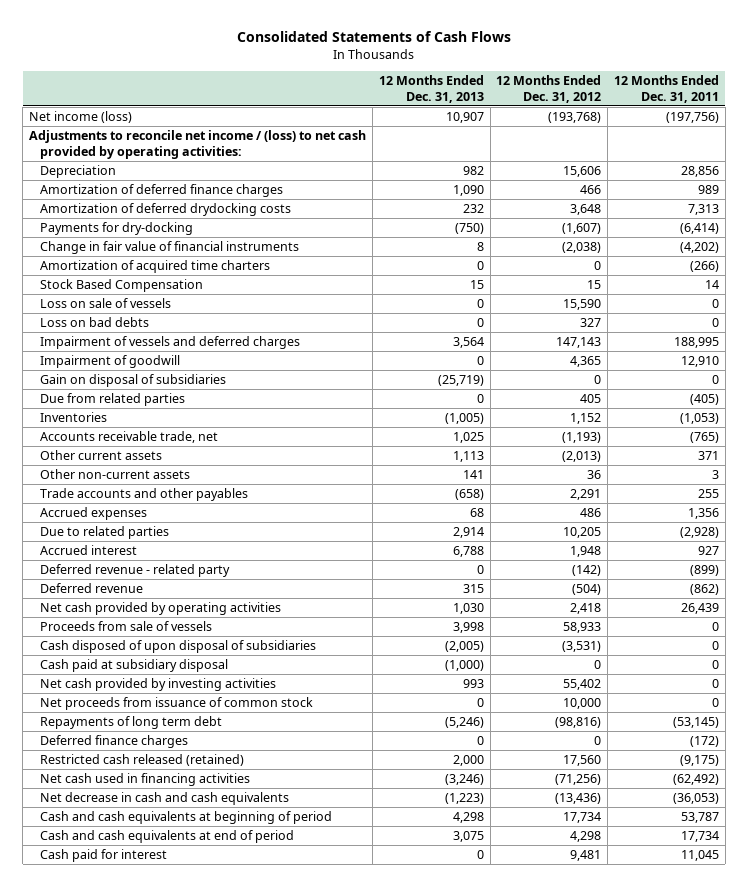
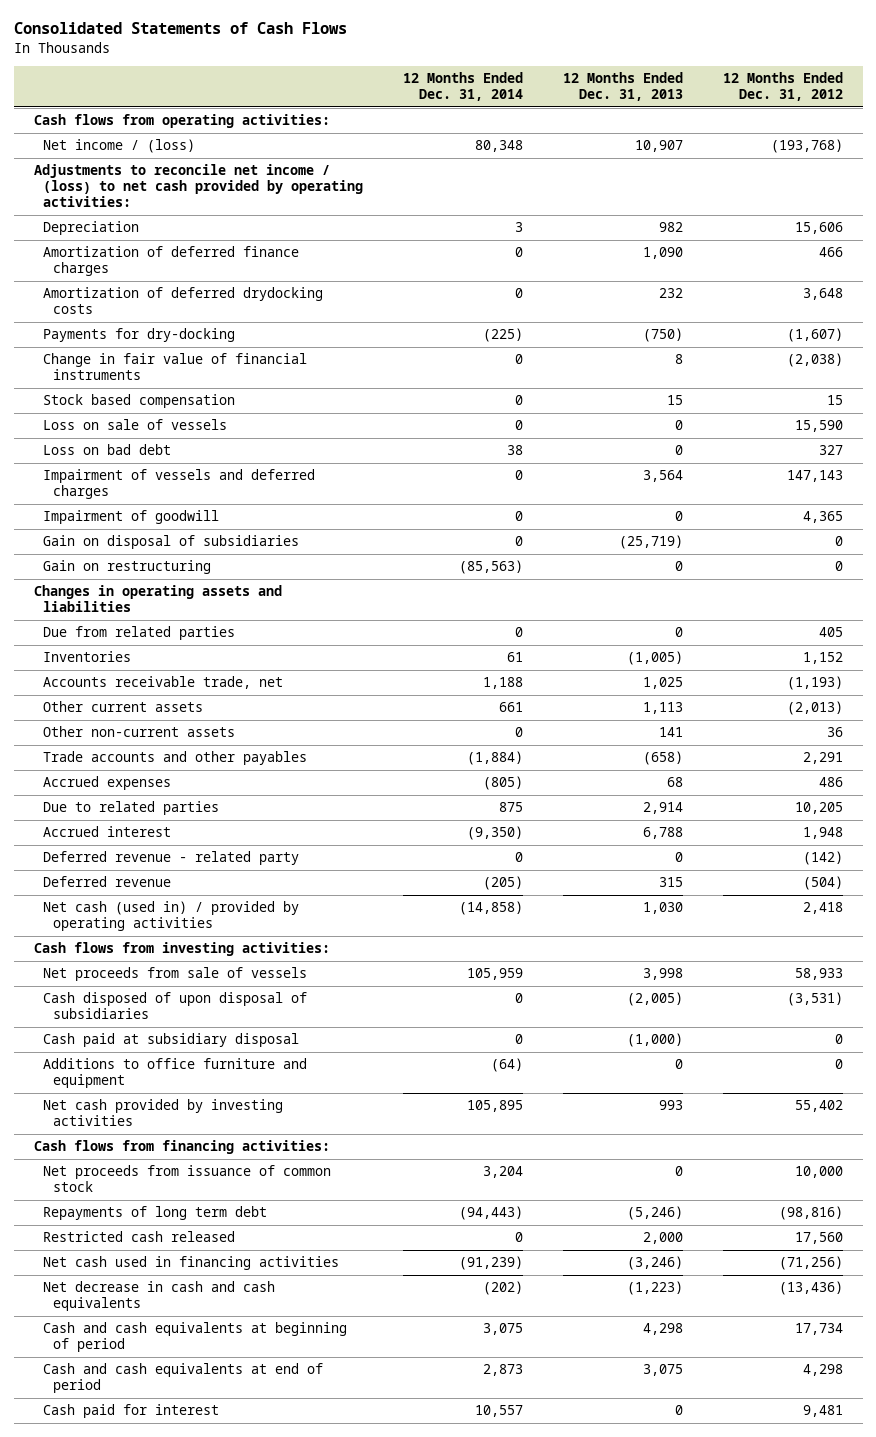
[613,74,719,103] 12 Months Ended Dec. 31, 2011 -> none
none -> [403,72,524,102] 12 Months Ended Dec. 31, 2014
none -> [33,114,330,129] Cash flows from operating activities:
[29,111,133,124] Net income (loss) -> [43,139,196,154] Net income / (loss)
[39,260,270,274] Amortization of acquired time charters -> none
[39,279,203,293] Stock Based Compensation -> [43,394,236,409] Stock based compensation
[39,317,149,328] Loss on bad debts -> [43,444,172,456] Loss on bad debt
none -> [43,560,212,575] Gain on restructuring
none -> [33,585,282,613] Changes in operating assets and liabilities
[39,602,281,616] Net cash provided by operating activities -> [43,901,300,932] Net cash (used in) / provided by operating activities
none -> [33,942,330,957] Cash flows from investing activities:
[39,621,212,632] Proceeds from sale of vessels -> [43,967,308,982] Net proceeds from sale of vessels
none -> [43,1058,308,1089] Additions to office furniture and equipment
none -> [33,1140,330,1155] Cash flows from financing activities:
[39,735,188,749] Deferred finance charges -> none
[39,754,244,767] Restricted cash released (retained) -> [43,1231,236,1243] Restricted cash released

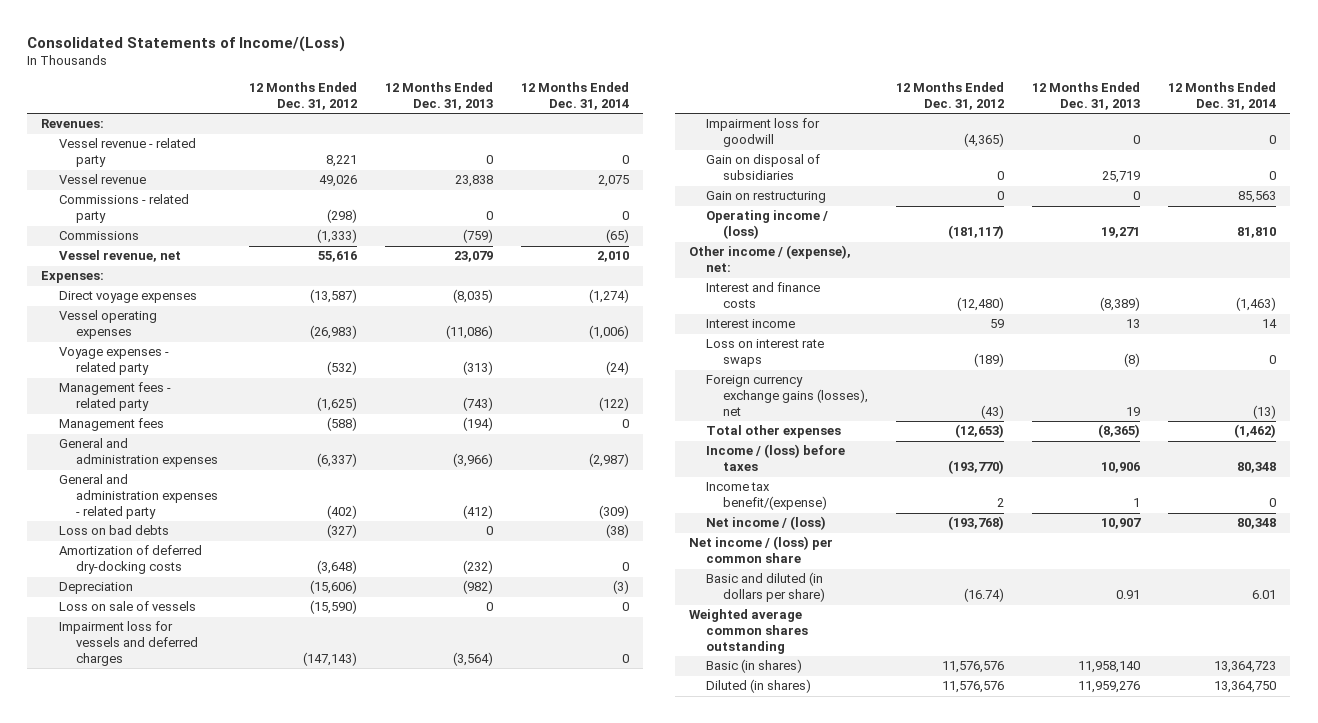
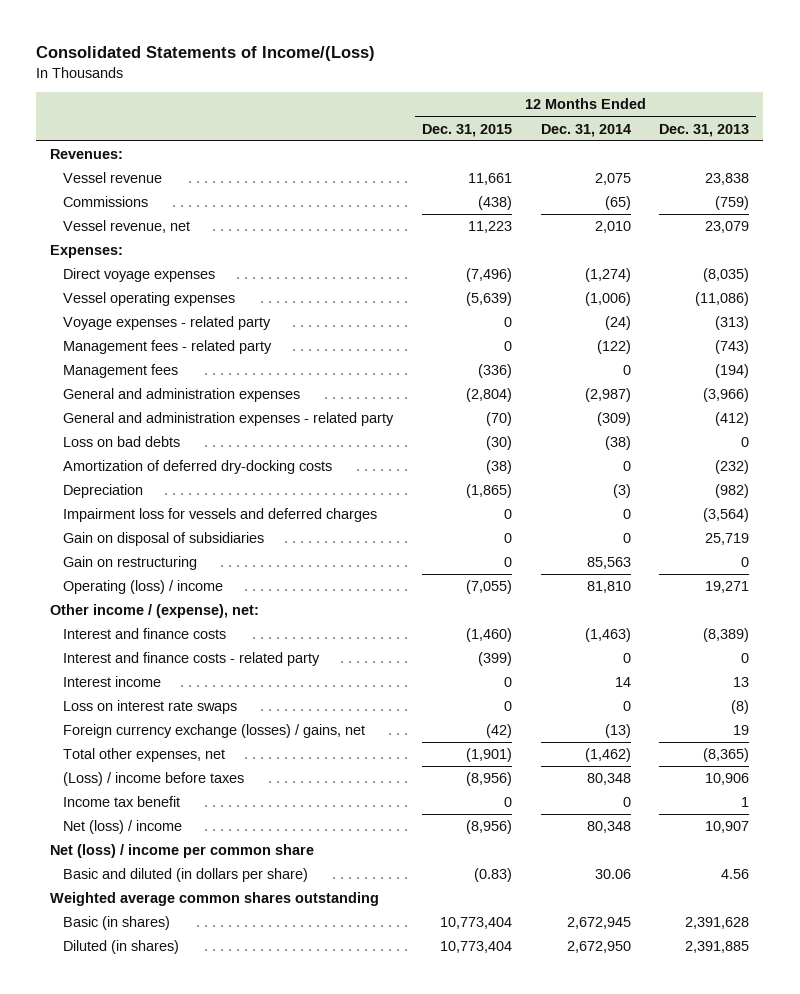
[248,82,357,111] 12 Months Ended Dec. 31, 2012 -> none
none -> [421,123,512,137] Dec. 31, 2015
[58,138,196,168] Vessel revenue - related party -> none
[58,194,189,224] Commissions - related party -> none
[58,601,196,612] Loss on sale of vessels -> none
[705,118,820,148] Impairment loss for goodwill -> none
[705,210,828,240] Operating income / (loss) -> [63,580,224,595] Operating (loss) / income
none -> [63,652,321,667] Interest and finance costs - related party
[705,375,869,417] Foreign currency exchange gains (losses), net -> [63,724,366,739] Foreign currency exchange (losses) / gains, net
[705,425,841,439] Total other expenses -> [63,748,226,763] Total other expenses, net
[705,444,845,472] Income / (loss) before taxes -> [63,772,245,787] (Loss) / income before taxes
[705,482,828,511] Income tax benefit/(expense) -> [63,796,181,808] Income tax benefit
[705,516,826,531] Net income / (loss) -> [63,820,183,835] Net (loss) / income
[688,536,833,564] Net income / (loss) per common share -> [50,844,315,859] Net (loss) / income per common share
[1116,590,1141,600] 0.91 -> [721,869,750,880] 4.56
[1252,590,1277,600] 6.01 -> [594,869,631,880] 30.06
[1078,661,1141,674] 11,958,140 -> [685,917,750,930] 2,391,628
[1214,661,1277,674] 13,364,723 -> [566,917,631,930] 2,672,945
[1078,681,1141,694] 11,959,276 -> [685,941,750,954] 2,391,885
[1214,681,1277,694] 13,364,750 -> [566,941,631,954] 2,672,950

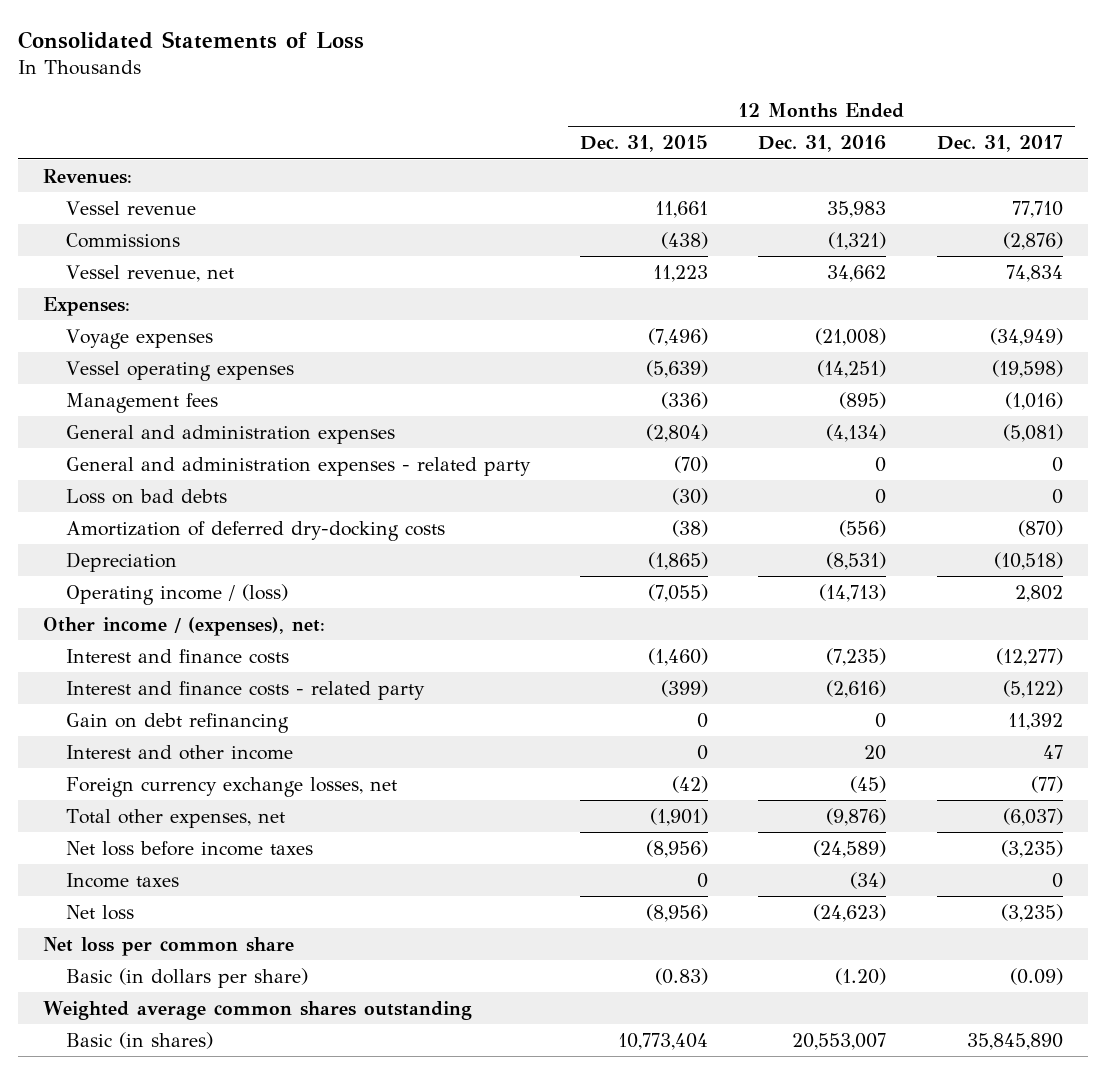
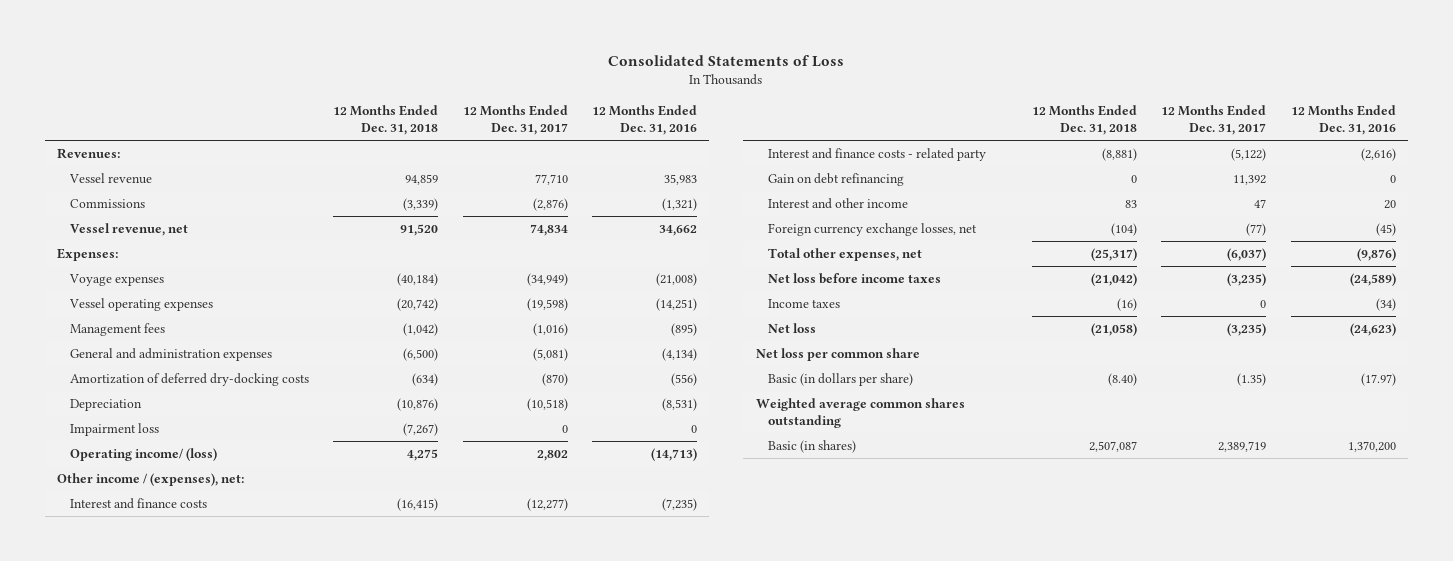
[580,135,709,153] Dec. 31, 2015 -> none
none -> [333,104,439,136] 12 Months Ended Dec. 31, 2018
[66,456,532,476] General and administration expenses - related party -> none
[66,488,228,504] Loss on bad debts -> none
none -> [69,422,159,436] Impairment loss
[66,583,289,605] Operating income / (loss) -> [69,447,217,461] Operating income/ (loss)
[835,967,887,985] (1.20) -> [1360,372,1396,386] (17.97)
[1009,967,1063,985] (0.09) -> [1237,372,1267,386] (1.35)
[792,1032,887,1050] 20,553,007 -> [1347,440,1396,452] 1,370,200
[966,1032,1063,1050] 35,845,890 -> [1218,440,1267,452] 2,389,719

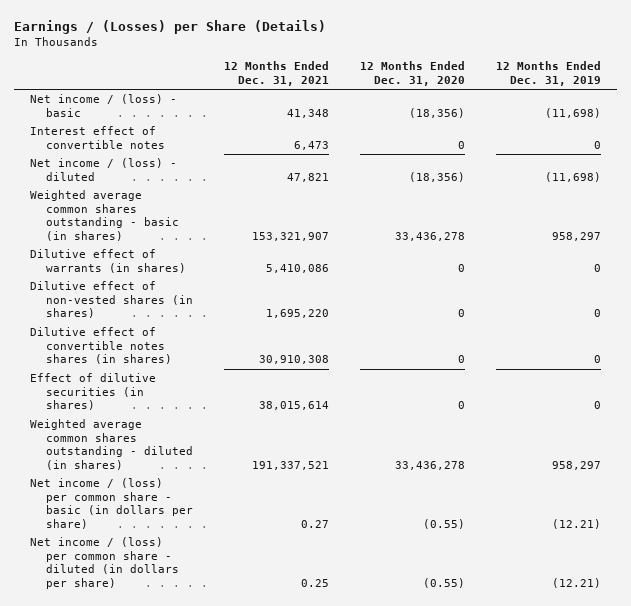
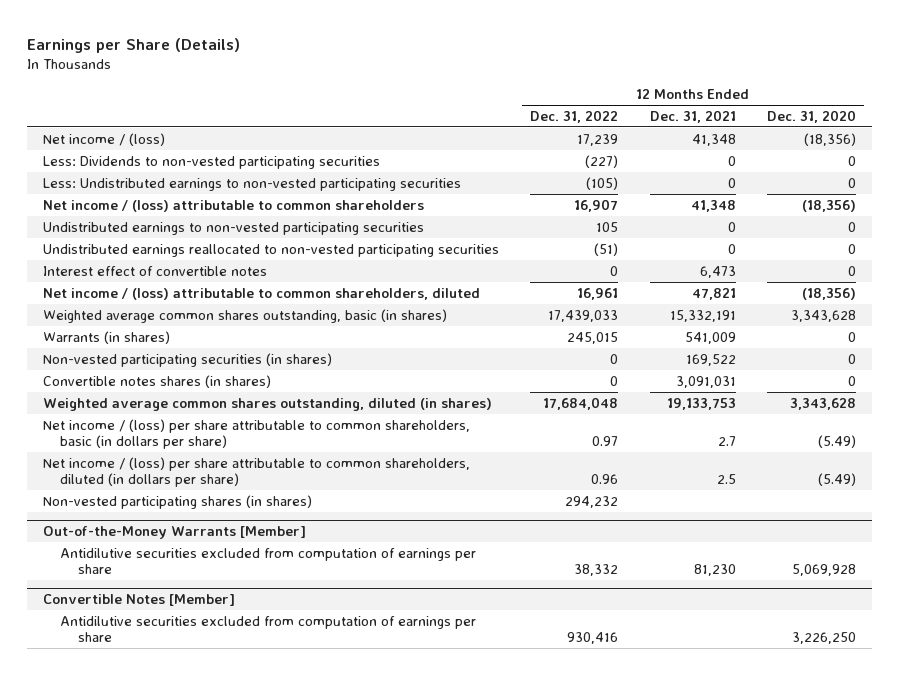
[13,20,326,35] Earnings / (Losses) per Share (Details) -> [27,37,241,53] Earnings per Share (Details)
[496,61,602,86] 12 Months Ended Dec. 31, 2019 -> none
none -> [530,109,619,123] Dec. 31, 2022
[29,94,177,117] Net income / (loss) - basic -> [42,132,165,146] Net income / (loss)
none -> [42,155,380,169] Less: Dividends to non-vested participating securities
none -> [42,177,461,191] Less: Undistributed earnings to non-vested participating securities
none -> [42,199,424,212] Net income / (loss) attributable to common shareholders
none -> [42,221,424,235] Undistributed earnings to non-vested participating securities
none -> [42,243,499,257] Undistributed earnings reallocated to non-vested participating securities
[29,373,156,411] Effect of dilutive securities (in shares) -> none
[29,158,177,181] Net income / (loss) - diluted -> [42,287,480,300] Net income / (loss) attributable to common shareholders, diluted
[29,190,179,241] Weighted average common shares outstanding - basic (in shares) -> [42,308,447,323] Weighted average common shares outstanding, basic (in shares)
[251,231,329,241] 153,321,907 -> [669,309,736,322] 15,332,191
[395,231,466,241] 33,436,278 -> [790,309,856,322] 3,343,628
[29,249,186,273] Dilutive effect of warrants (in shares) -> [42,330,170,344] Warrants (in shares)
[265,263,329,273] 5,410,086 -> [684,331,736,344] 541,009
[29,281,193,319] Dilutive effect of non-vested shares (in shares) -> [42,352,332,367] Non-vested participating securities (in shares)
[265,309,329,319] 1,695,220 -> [685,353,736,366] 169,522
[29,327,172,365] Dilutive effect of convertible notes shares (in shares) -> [42,374,271,388] Convertible notes shares (in shares)
[258,355,329,365] 30,910,308 -> [675,375,736,388] 3,091,031
[29,419,193,470] Weighted average common shares outstanding - diluted (in shares) -> [42,397,492,411] Weighted average common shares outstanding, diluted (in shares)
[251,460,329,470] 191,337,521 -> [666,397,736,410] 19,133,753
[395,460,466,470] 33,436,278 -> [789,397,856,410] 3,343,628
[29,478,193,529] Net income / (loss) per common share - basic (in dollars per share) -> [42,418,470,450] Net income / (loss) per share attributable to common shareholders, basic (in dollars per share)
[300,519,329,528] 0.27 -> [717,436,736,447] 2.7
[423,518,466,529] (0.55) -> [817,435,856,449] (5.49)
[29,537,179,589] Net income / (loss) per common share - diluted (in dollars per share) -> [42,456,470,488] Net income / (loss) per share attributable to common shareholders, diluted (in dollars per share)
[300,578,329,587] 0.25 -> [716,474,736,485] 2.5
[423,577,466,588] (0.55) -> [817,473,856,487] (5.49)
none -> [42,494,312,509] Non-vested participating shares (in shares)
none -> [42,526,306,540] Out-of-the-Money Warrants [Member]
none -> [60,547,477,575] Antidilutive securities excluded from computation of earnings per share
none -> [42,594,235,607] Convertible Notes [Member]
none -> [60,615,477,643] Antidilutive securities excluded from computation of earnings per share

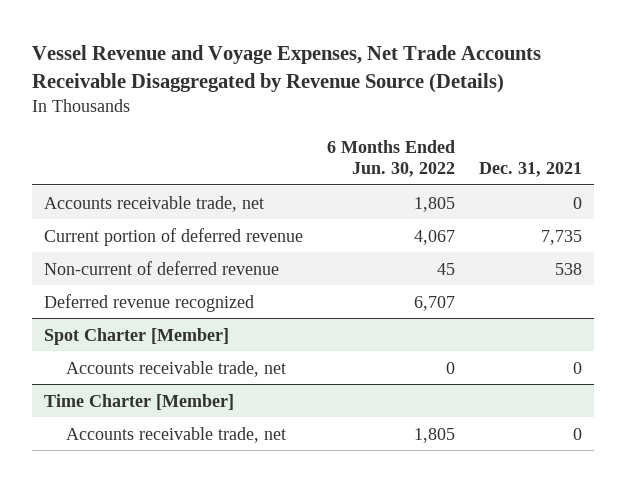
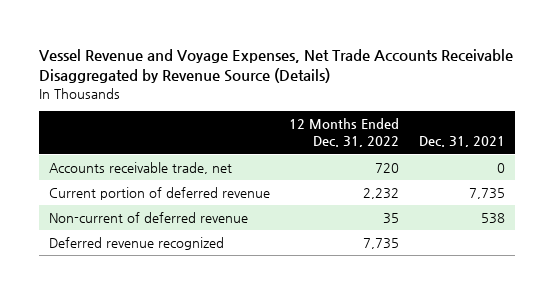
[326,139,455,177] 6 Months Ended Jun. 30, 2022 -> none
none -> [289,118,400,148] 12 Months Ended Dec. 31, 2022
[43,327,229,345] Spot Charter [Member] -> none
[66,360,287,377] Accounts receivable trade, net -> none
[43,393,234,410] Time Charter [Member] -> none
[66,426,287,443] Accounts receivable trade, net -> none

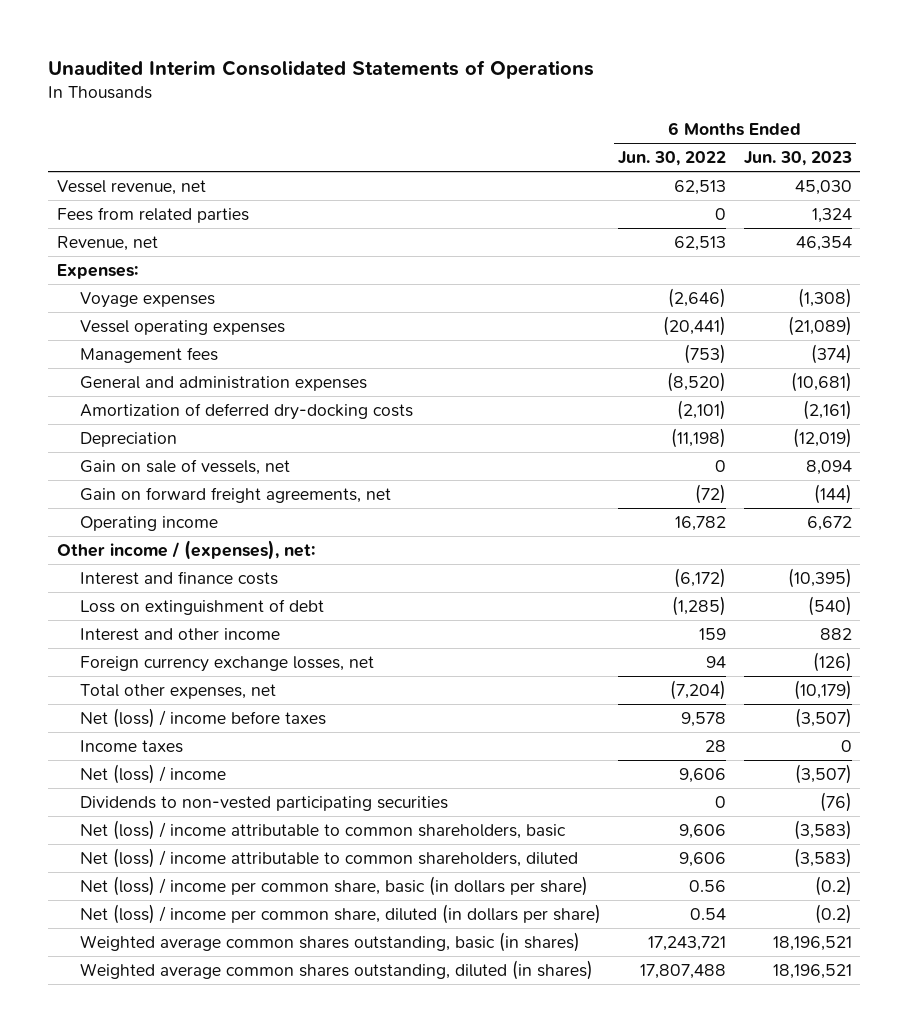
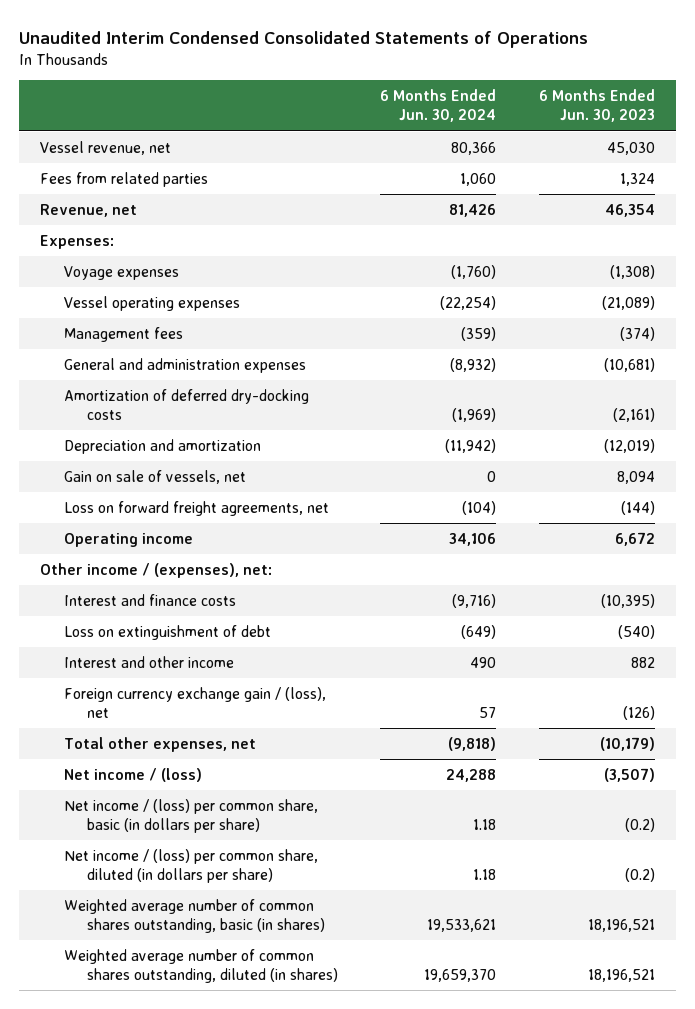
[48,59,595,79] Unaudited Interim Consolidated Statements of Operations -> [19,30,589,48] Unaudited Interim Condensed Consolidated Statements of Operations
[618,151,727,167] Jun. 30, 2022 -> none
none -> [380,89,497,123] 6 Months Ended Jun. 30, 2024
[79,431,177,447] Depreciation -> [63,438,261,454] Depreciation and amortization
[79,486,391,503] Gain on forward freight agreements, net -> [63,500,329,516] Loss on forward freight agreements, net
[79,655,374,672] Foreign currency exchange losses, net -> [63,686,326,718] Foreign currency exchange gain / (loss), net
[79,707,326,728] Net (loss) / income before taxes -> none
[79,739,183,753] Income taxes -> none
[79,795,448,811] Dividends to non-vested participating securities -> none
[79,819,566,840] Net (loss) / income attributable to common shareholders, basic -> none
[79,847,578,868] Net (loss) / income attributable to common shareholders, diluted -> none
[79,763,226,784] Net (loss) / income -> [63,767,202,782] Net income / (loss)
[79,875,588,896] Net (loss) / income per common share, basic (in dollars per share) -> [63,798,318,833] Net income / (loss) per common share, basic (in dollars per share)
[79,903,601,924] Net (loss) / income per common share, diluted (in dollars per share) -> [63,848,318,883] Net income / (loss) per common share, diluted (in dollars per share)
[79,931,580,952] Weighted average common shares outstanding, basic (in shares) -> [63,898,325,933] Weighted average number of common shares outstanding, basic (in shares)
[79,959,593,980] Weighted average common shares outstanding, diluted (in shares) -> [63,948,338,983] Weighted average number of common shares outstanding, diluted (in shares)

